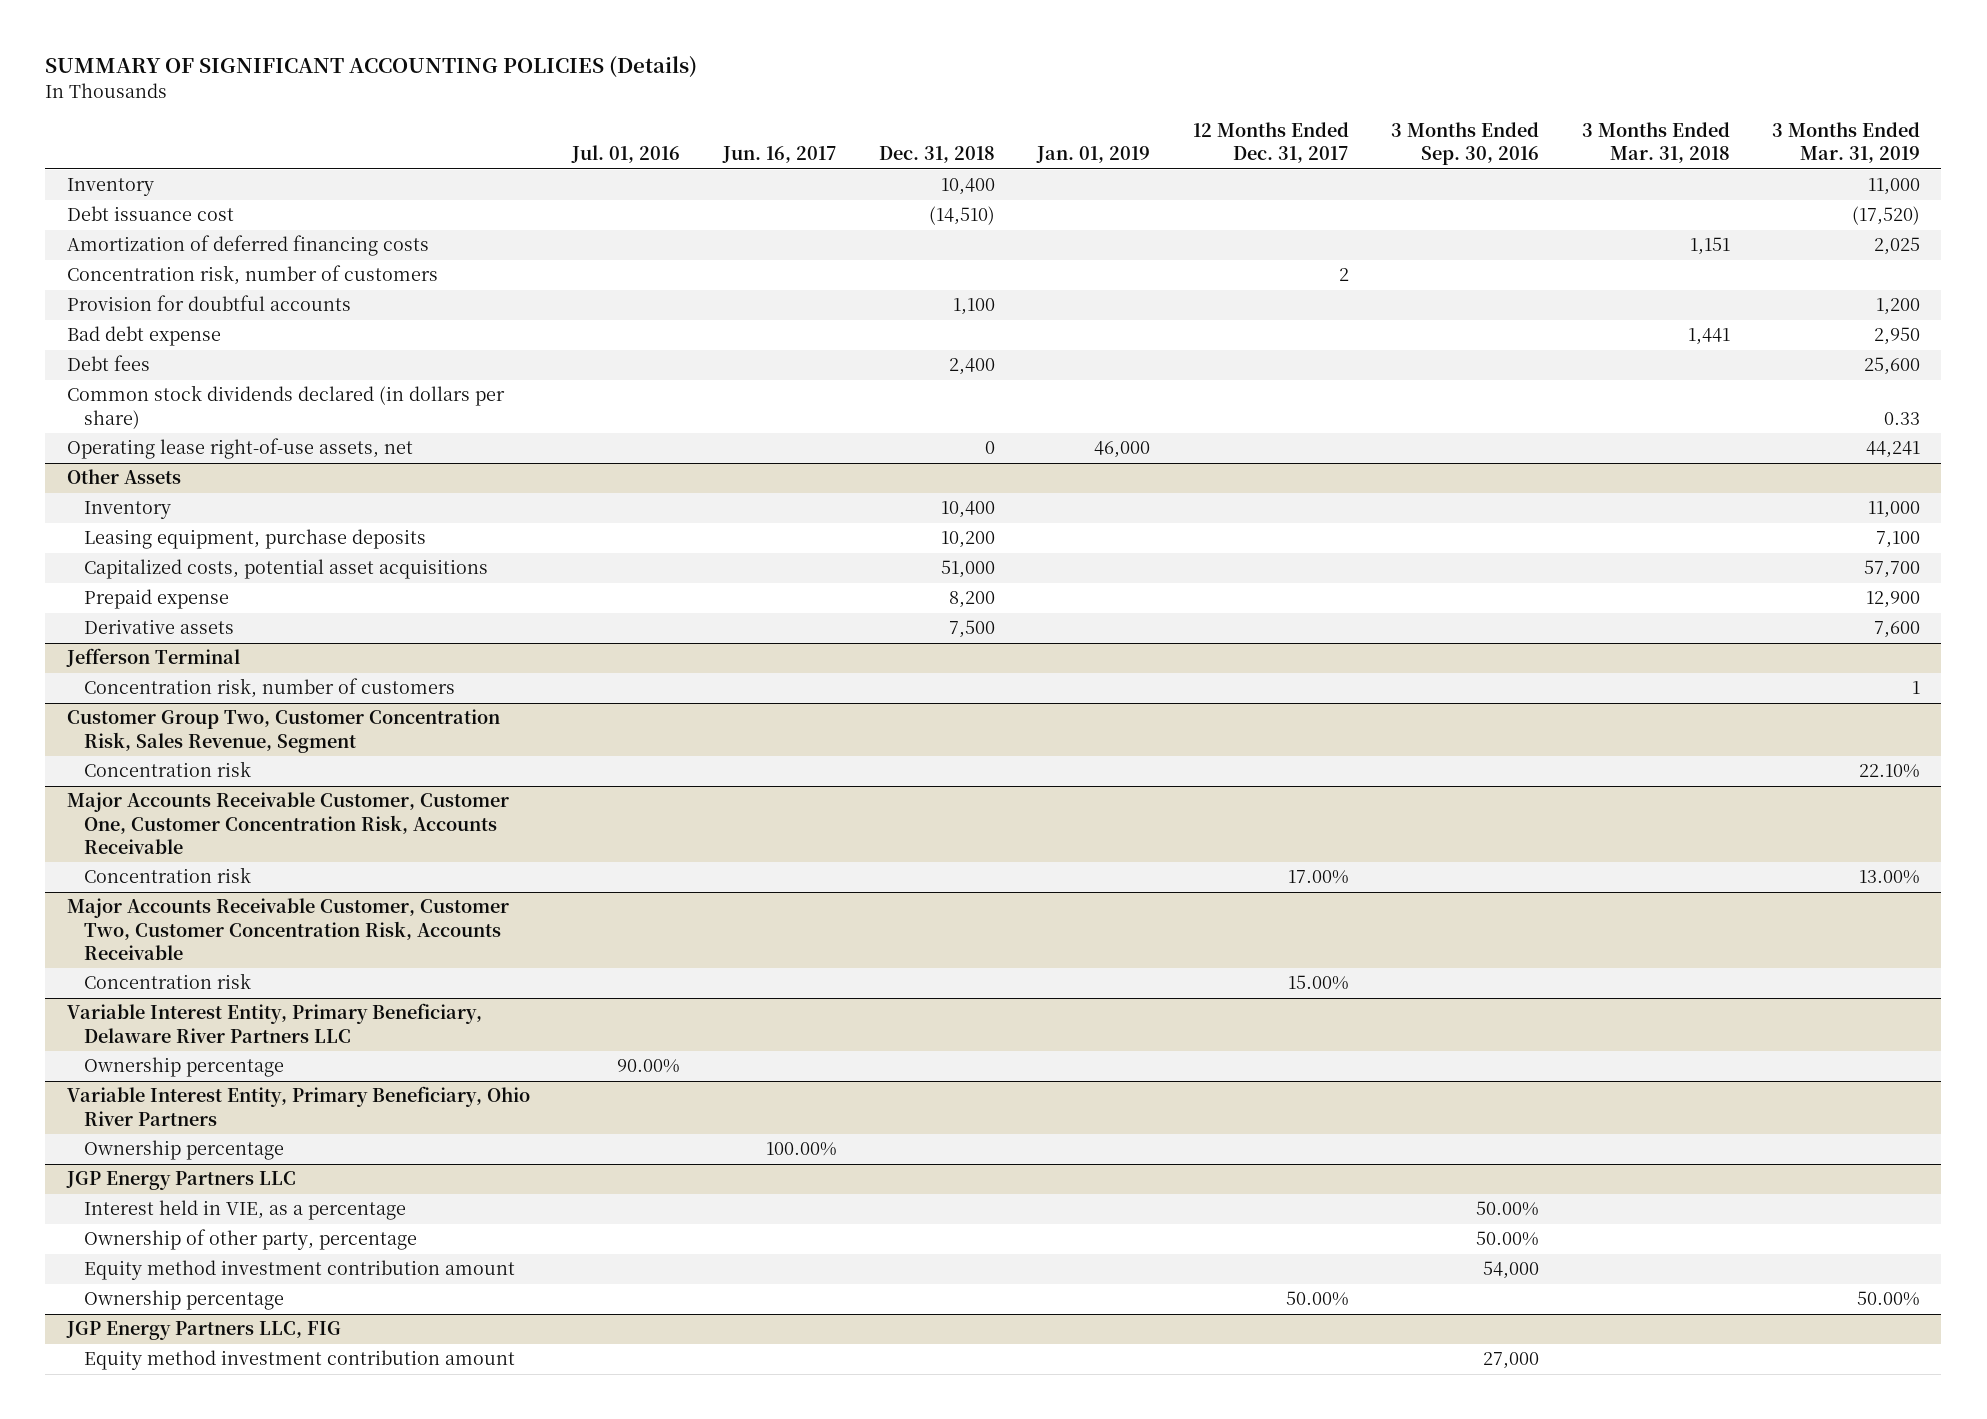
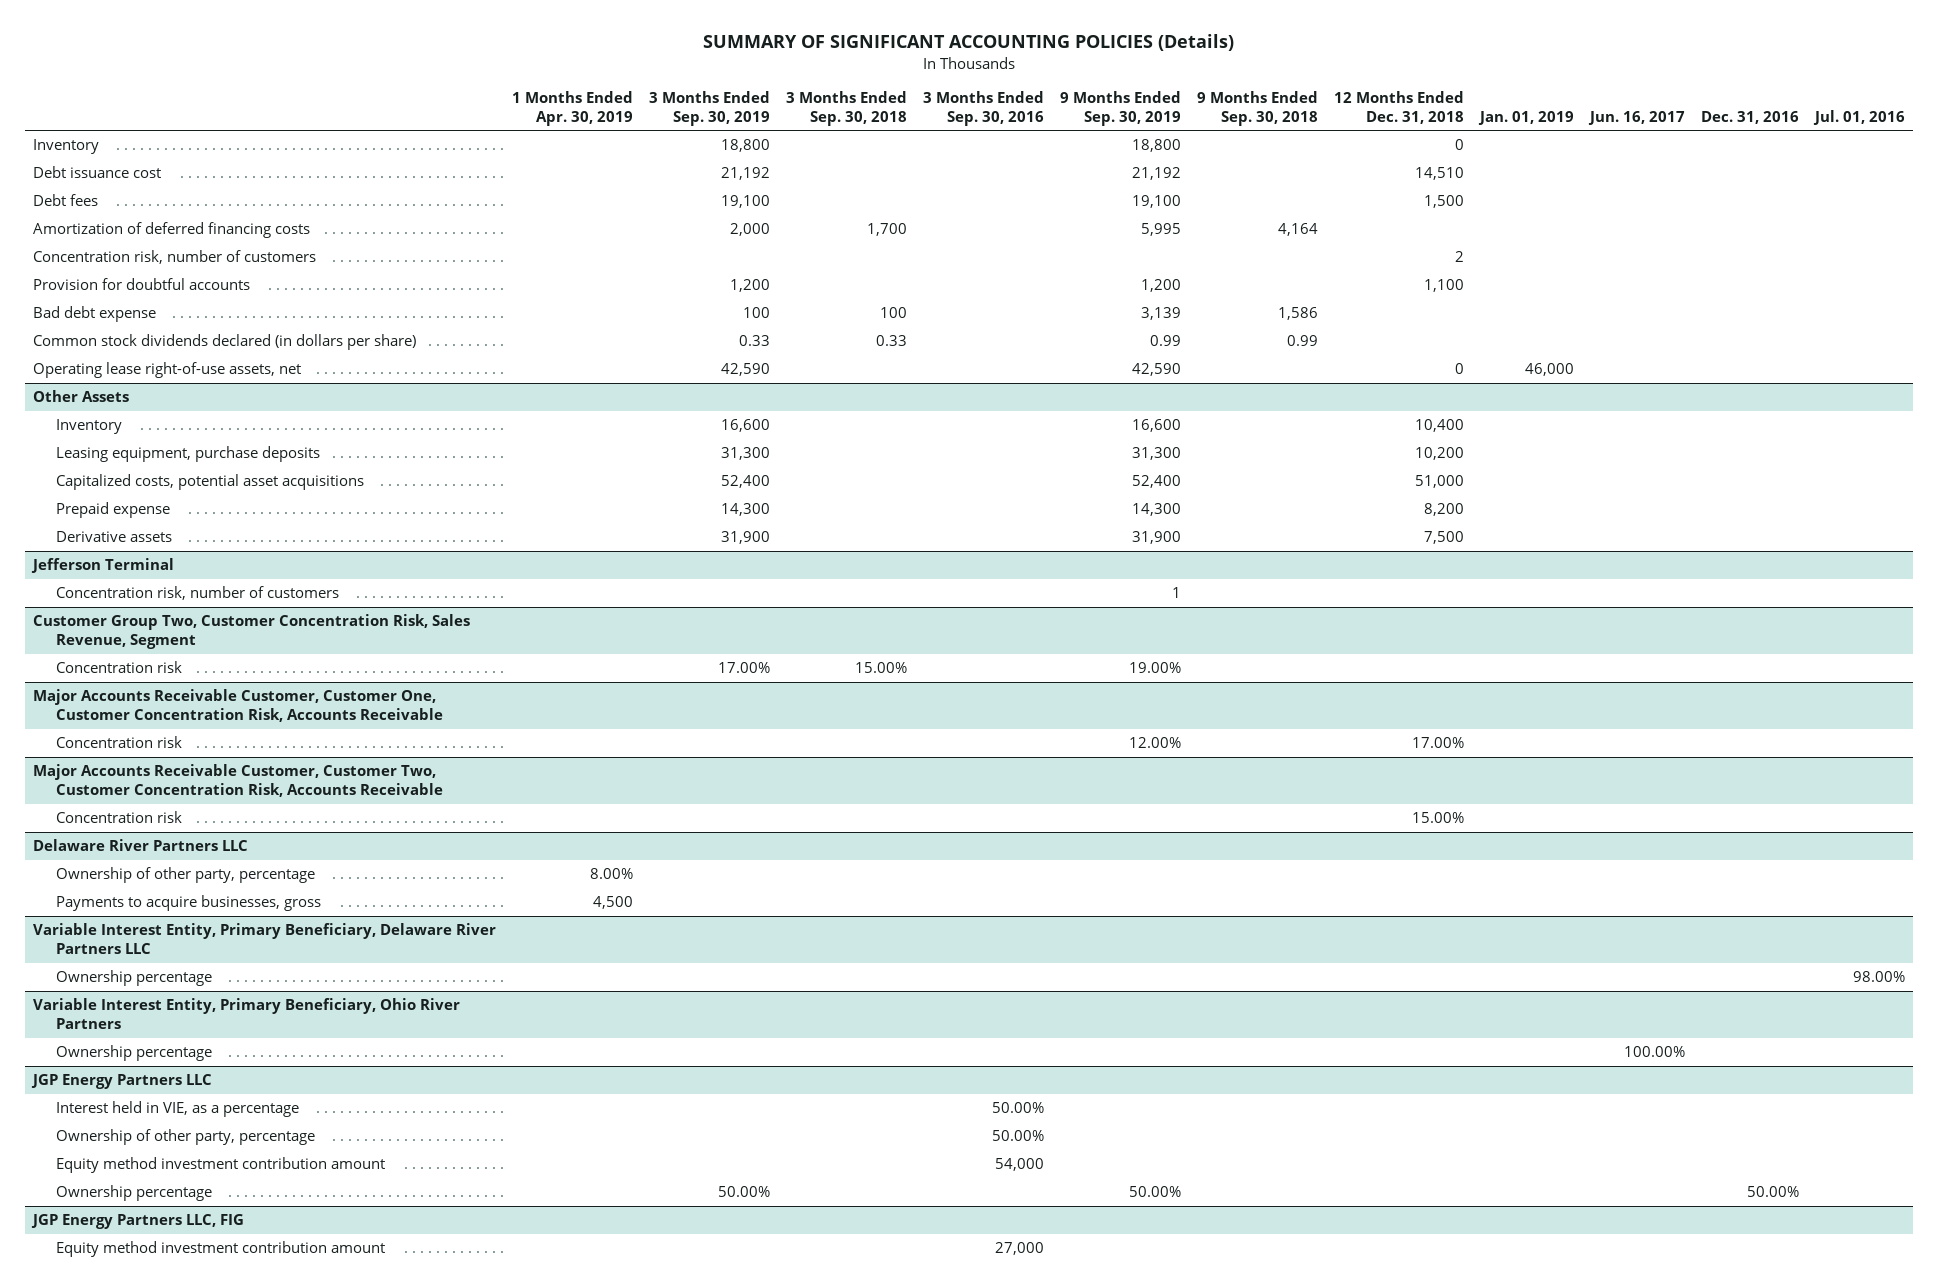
[879,146,996,164] Dec. 31, 2018 -> none
[1192,122,1349,164] 12 Months Ended Dec. 31, 2017 -> none
[1581,122,1730,164] 3 Months Ended Mar. 31, 2018 -> none
[1772,122,1921,164] 3 Months Ended Mar. 31, 2019 -> none
none -> [512,91,634,126] 1 Months Ended Apr. 30, 2019
none -> [649,91,771,126] 3 Months Ended Sep. 30, 2019
none -> [786,91,908,126] 3 Months Ended Sep. 30, 2018
none -> [1060,91,1182,126] 9 Months Ended Sep. 30, 2019
none -> [1197,91,1319,126] 9 Months Ended Sep. 30, 2018
none -> [1334,91,1465,124] 12 Months Ended Dec. 31, 2018
none -> [1701,110,1800,124] Dec. 31, 2016
[66,355,150,372] Debt fees -> [33,194,99,207] Debt fees
none -> [33,839,249,852] Delaware River Partners LLC
none -> [55,867,315,884] Ownership of other party, percentage
none -> [55,895,321,912] Payments to acquire businesses, gross
[617,1059,681,1074] 90.00% -> [1853,971,1906,983] 98.00%

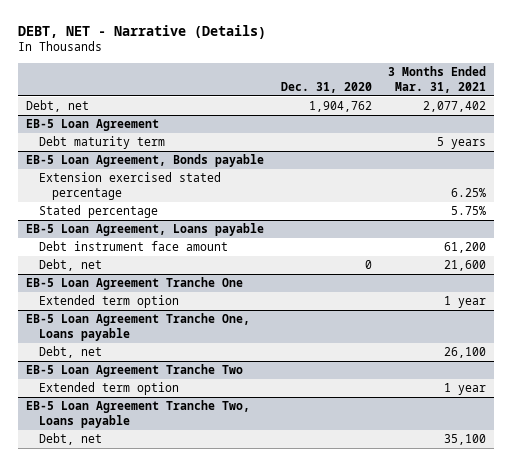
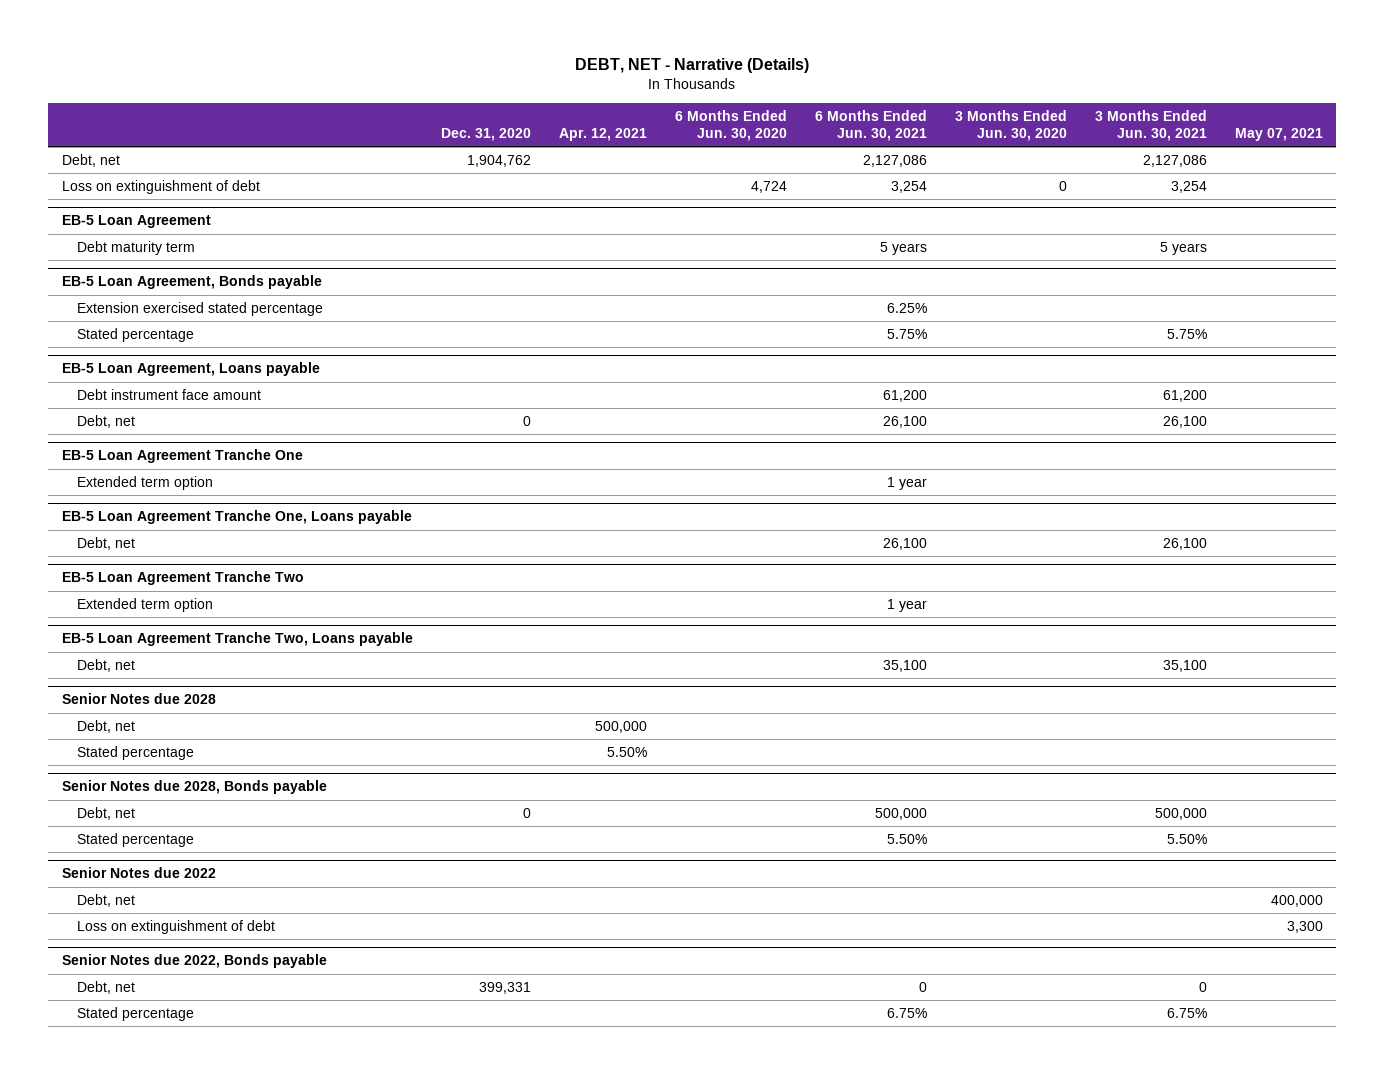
[388,66,487,93] 3 Months Ended Mar. 31, 2021 -> none
none -> [558,127,647,141] Apr. 12, 2021
none -> [674,110,787,141] 6 Months Ended Jun. 30, 2020
none -> [814,110,927,141] 6 Months Ended Jun. 30, 2021
none -> [954,110,1067,141] 3 Months Ended Jun. 30, 2020
none -> [1094,110,1207,141] 3 Months Ended Jun. 30, 2021
none -> [1234,127,1323,141] May 07, 2021
none -> [62,180,261,195] Loss on extinguishment of debt
none -> [62,693,217,705] Senior Notes due 2028
none -> [76,720,135,734] Debt, net
none -> [76,746,194,761] Stated percentage
none -> [62,780,328,795] Senior Notes due 2028, Bonds payable
none -> [76,807,135,821] Debt, net
none -> [76,833,194,848] Stated percentage
none -> [62,867,217,879] Senior Notes due 2022
none -> [76,894,135,908] Debt, net
none -> [76,920,275,935] Loss on extinguishment of debt
none -> [62,954,328,969] Senior Notes due 2022, Bonds payable
none -> [76,981,135,995] Debt, net
none -> [76,1007,194,1022] Stated percentage

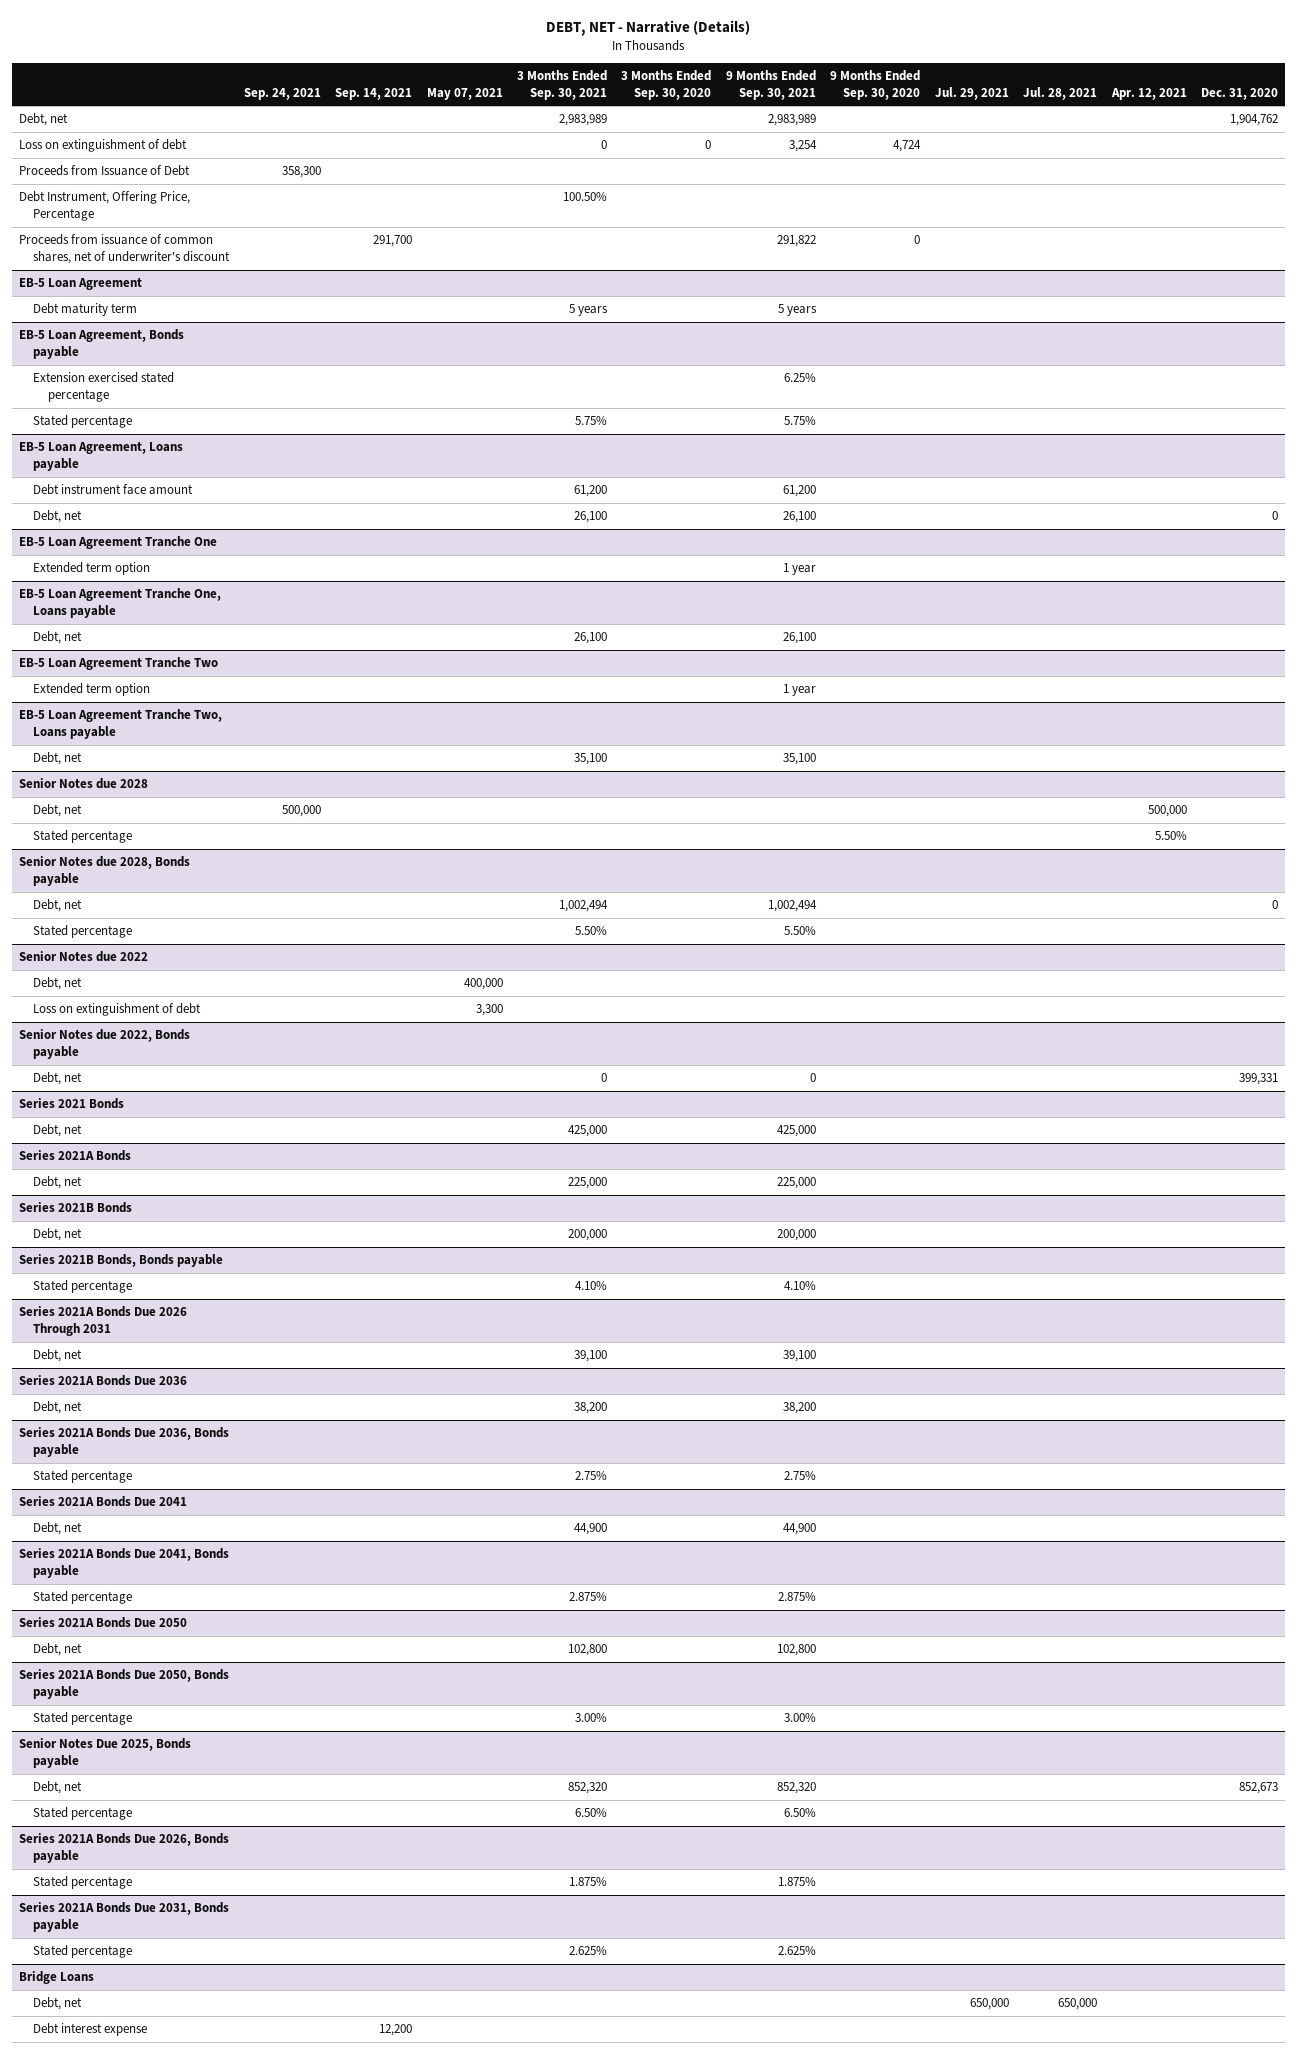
[674,110,787,141] 6 Months Ended Jun. 30, 2020 -> none
[814,110,927,141] 6 Months Ended Jun. 30, 2021 -> none
[954,110,1067,141] 3 Months Ended Jun. 30, 2020 -> none
[1094,110,1207,141] 3 Months Ended Jun. 30, 2021 -> none
none -> [243,87,321,100] Sep. 24, 2021
none -> [335,87,413,100] Sep. 14, 2021
none -> [516,70,607,100] 3 Months Ended Sep. 30, 2021
none -> [621,70,712,100] 3 Months Ended Sep. 30, 2020
none -> [725,70,816,100] 9 Months Ended Sep. 30, 2021
none -> [830,70,921,100] 9 Months Ended Sep. 30, 2020
none -> [934,86,1009,100] Jul. 29, 2021
none -> [1023,86,1098,100] Jul. 28, 2021
none -> [19,165,191,177] Proceeds from Issuance of Debt
none -> [19,191,191,221] Debt Instrument, Offering Price, Percentage
none -> [19,234,231,264] Proceeds from issuance of common shares, net of underwriter's discount
[76,1007,194,1022] Stated percentage -> none
none -> [19,1098,125,1110] Series 2021 Bonds
none -> [33,1124,83,1138] Debt, net
none -> [19,1150,132,1162] Series 2021A Bonds
none -> [33,1176,83,1190] Debt, net
none -> [19,1202,133,1214] Series 2021B Bonds
none -> [33,1228,83,1242] Debt, net
none -> [19,1254,224,1268] Series 2021B Bonds, Bonds payable
none -> [33,1280,133,1294] Stated percentage
none -> [19,1306,188,1336] Series 2021A Bonds Due 2026 Through 2031
none -> [33,1349,83,1363] Debt, net
none -> [19,1375,188,1387] Series 2021A Bonds Due 2036
none -> [33,1401,83,1415] Debt, net
none -> [19,1427,230,1457] Series 2021A Bonds Due 2036, Bonds payable
none -> [33,1470,133,1484] Stated percentage
none -> [19,1496,188,1508] Series 2021A Bonds Due 2041
none -> [33,1522,83,1536] Debt, net
none -> [19,1548,230,1578] Series 2021A Bonds Due 2041, Bonds payable
none -> [33,1591,133,1605] Stated percentage
none -> [19,1617,188,1629] Series 2021A Bonds Due 2050
none -> [33,1643,83,1657] Debt, net
none -> [19,1669,230,1699] Series 2021A Bonds Due 2050, Bonds payable
none -> [33,1712,133,1726] Stated percentage
none -> [19,1738,192,1768] Senior Notes Due 2025, Bonds payable
none -> [33,1781,83,1795] Debt, net
none -> [33,1807,133,1821] Stated percentage
none -> [19,1833,230,1863] Series 2021A Bonds Due 2026, Bonds payable
none -> [33,1876,133,1890] Stated percentage
none -> [19,1902,230,1932] Series 2021A Bonds Due 2031, Bonds payable
none -> [33,1945,133,1959] Stated percentage
none -> [19,1971,95,1985] Bridge Loans
none -> [33,1997,83,2011] Debt, net
none -> [33,2023,148,2037] Debt interest expense

